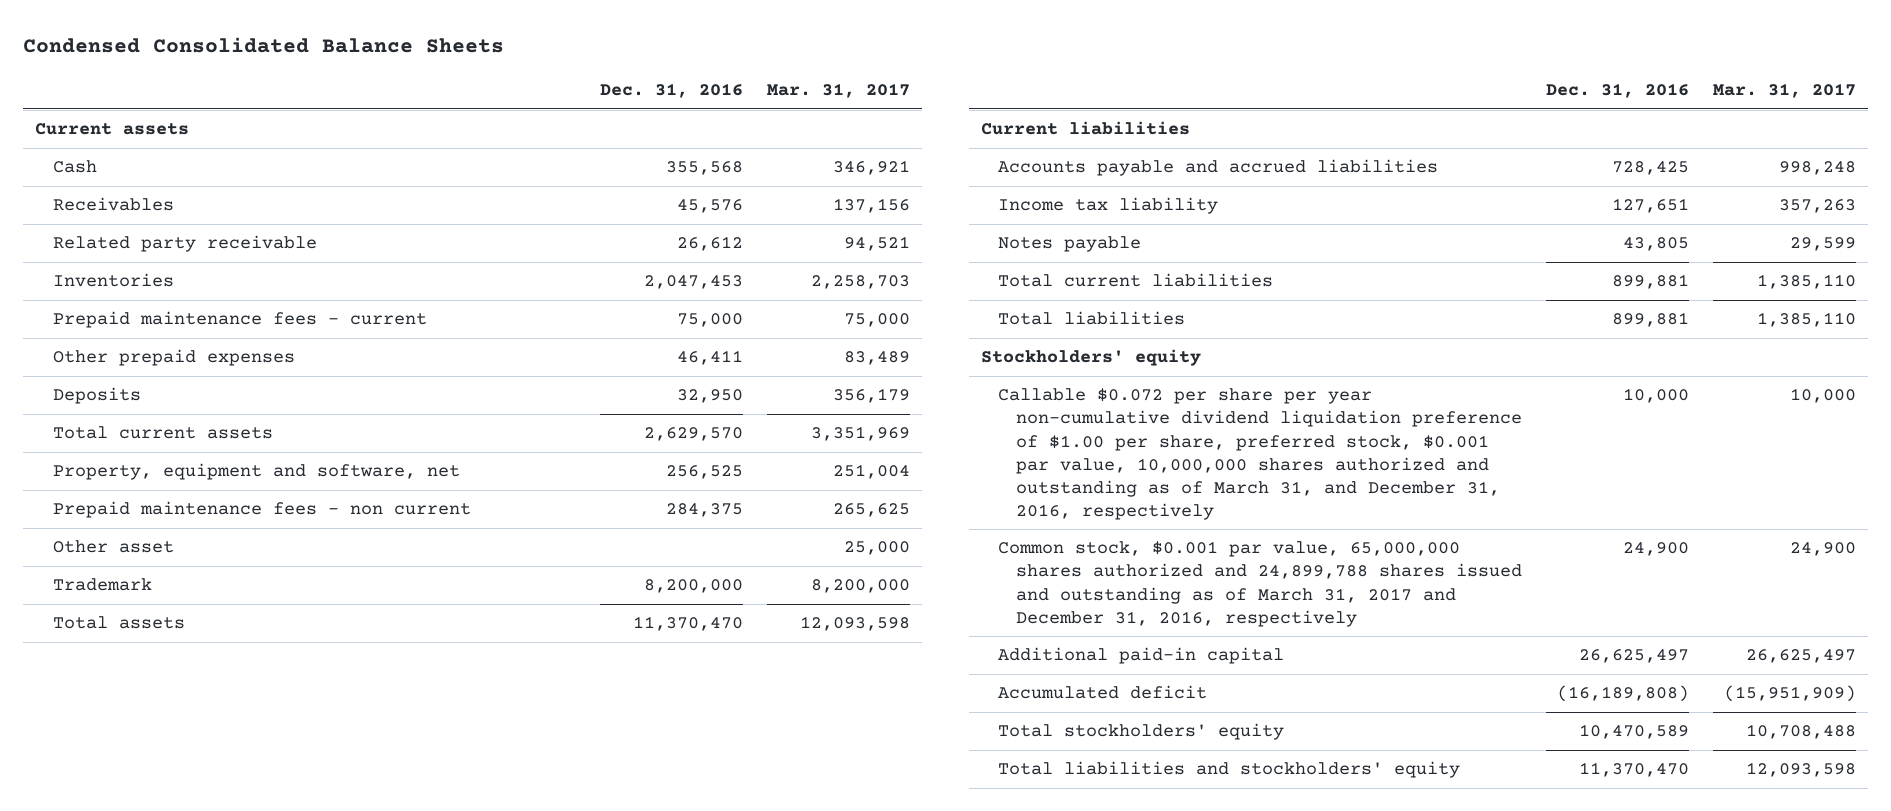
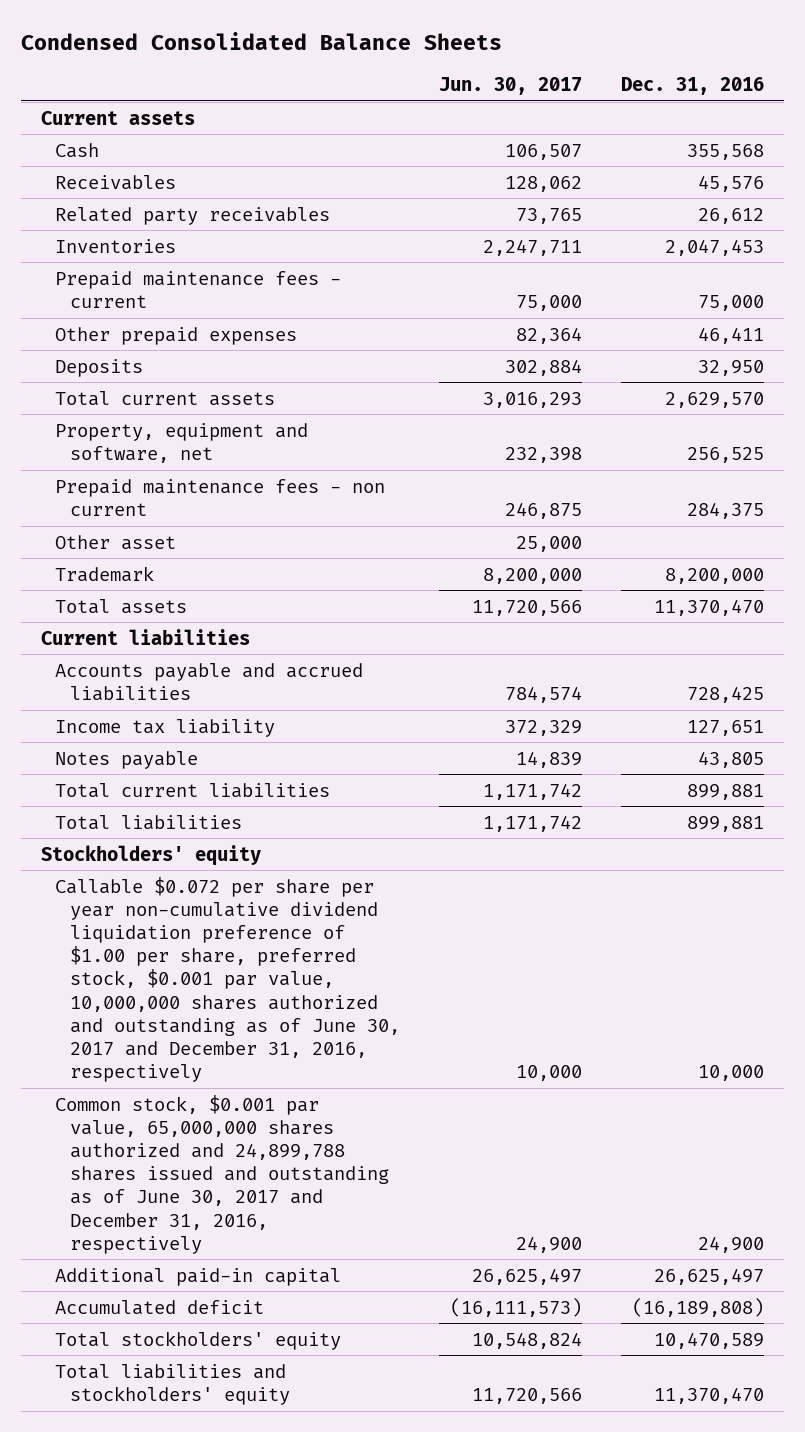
[767,83,911,99] Mar. 31, 2017 -> none
none -> [439,76,583,95] Jun. 30, 2017
[52,235,317,253] Related party receivable -> [55,206,331,225] Related party receivables
[998,388,1522,520] Callable $0.072 per share per year non-cumulative dividend liquidation preference of $1.00 per share, preferred stock, $0.001 par value, 10,000,000 shares authorized and outstanding as of March 31, and December 31, 2016, respectively -> [55,876,401,1083] Callable $0.072 per share per year non-cumulative dividend liquidation preference of $1.00 per share, preferred stock, $0.001 par value, 10,000,000 shares authorized and outstanding as of June 30, 2017 and December 31, 2016, respectively
[998,541,1522,627] Common stock, $0.001 par value, 65,000,000 shares authorized and 24,899,788 shares issued and outstanding as of March 31, 2017 and December 31, 2016, respectively -> [55,1094,390,1254] Common stock, $0.001 par value, 65,000,000 shares authorized and 24,899,788 shares issued and outstanding as of June 30, 2017 and December 31, 2016, respectively

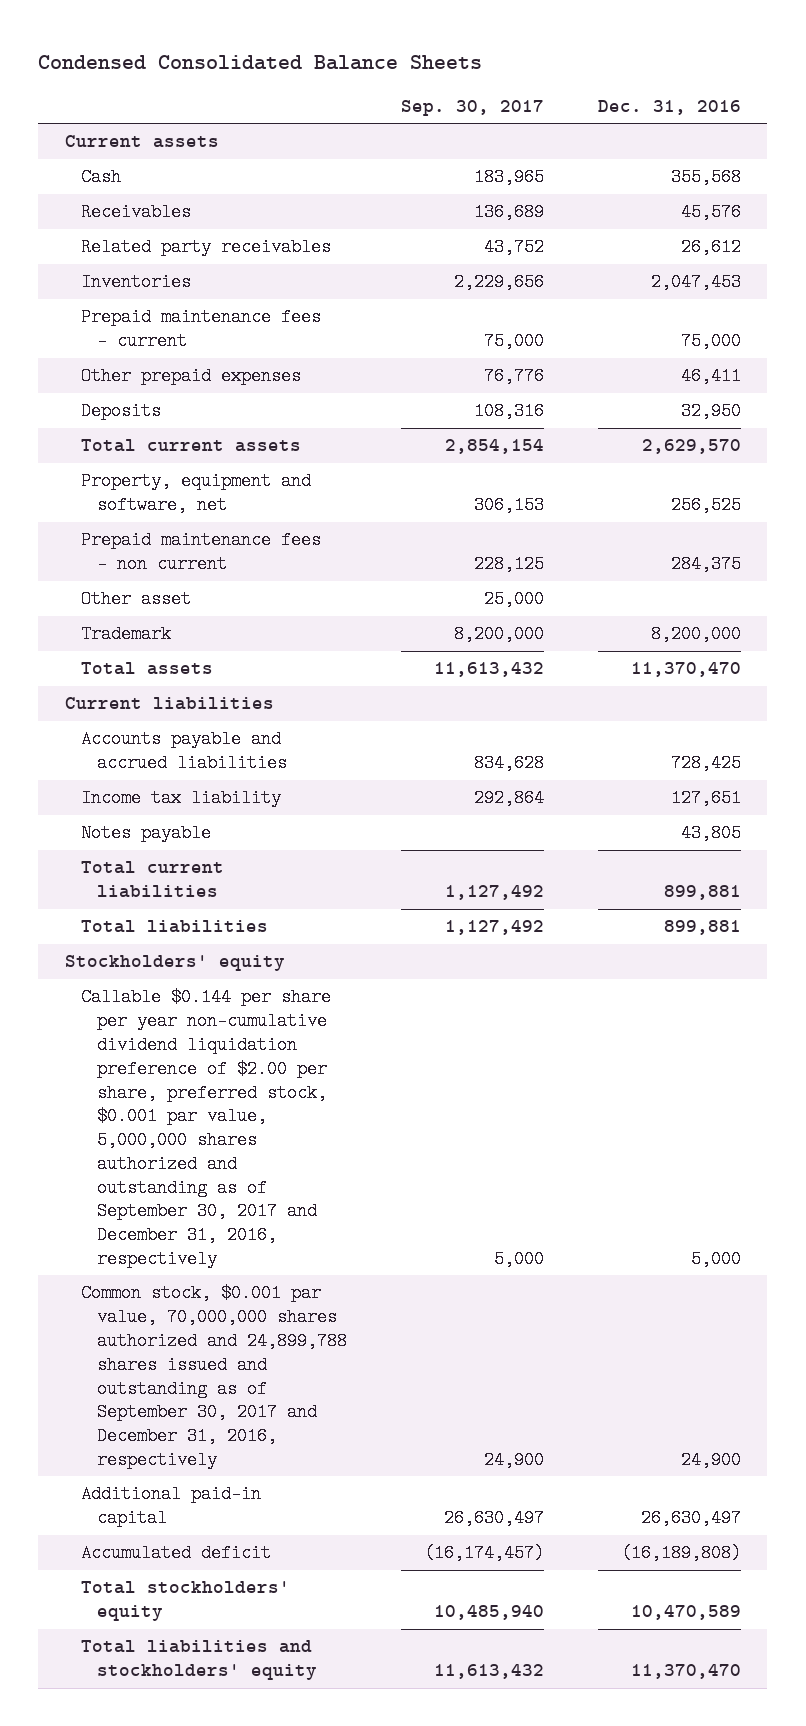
[439,76,583,95] Jun. 30, 2017 -> none
none -> [400,99,544,116] Sep. 30, 2017
[55,876,401,1083] Callable $0.072 per share per year non-cumulative dividend liquidation preference of $1.00 per share, preferred stock, $0.001 par value, 10,000,000 shares authorized and outstanding as of June 30, 2017 and December 31, 2016, respectively -> [81,988,332,1268] Callable $0.144 per share per year non-cumulative dividend liquidation preference of $2.00 per share, preferred stock, $0.001 par value, 5,000,000 shares authorized and outstanding as of September 30, 2017 and December 31, 2016, respectively
[698,1065,765,1082] 10,000 -> [690,1249,741,1268] 5,000
[55,1094,390,1254] Common stock, $0.001 par value, 65,000,000 shares authorized and 24,899,788 shares issued and outstanding as of June 30, 2017 and December 31, 2016, respectively -> [81,1284,348,1469] Common stock, $0.001 par value, 70,000,000 shares authorized and 24,899,788 shares issued and outstanding as of September 30, 2017 and December 31, 2016, respectively
[654,1267,765,1285] 26,625,497 -> [640,1509,741,1528] 26,630,497

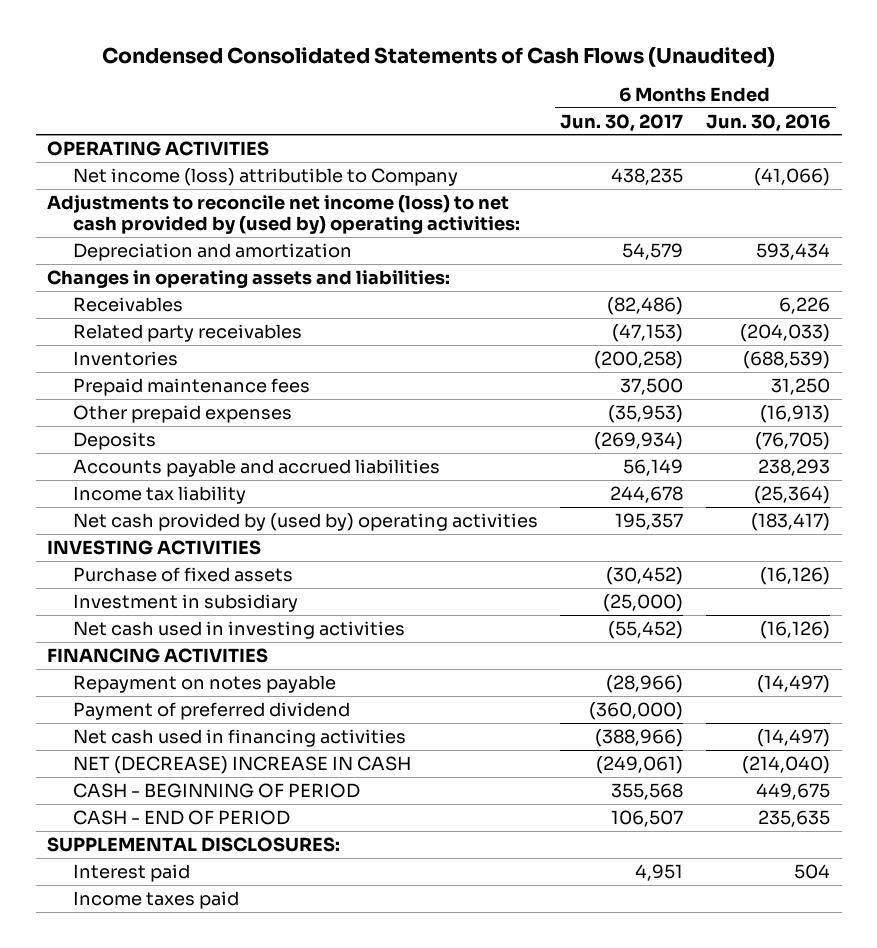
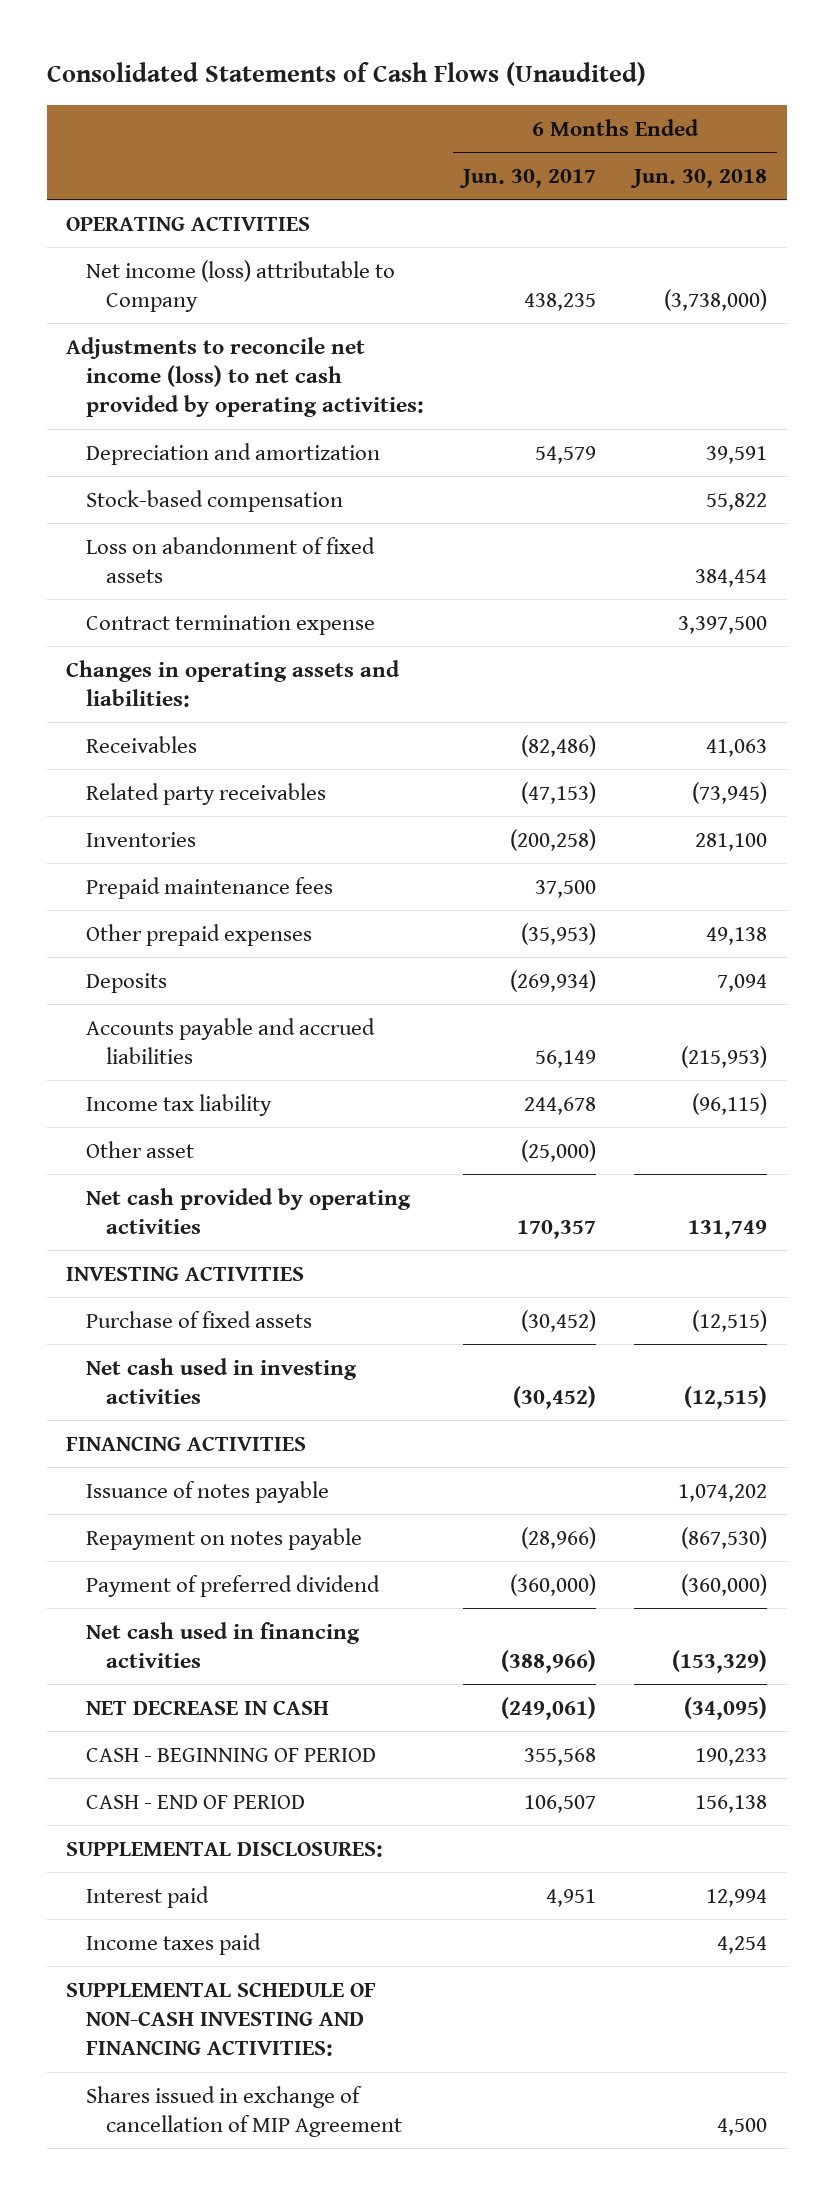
[101,47,775,68] Condensed Consolidated Statements of Cash Flows (Unaudited) -> [47,62,647,87] Consolidated Statements of Cash Flows (Unaudited)
[706,113,831,132] Jun. 30, 2016 -> none
none -> [630,168,768,188] Jun. 30, 2018
[72,167,458,186] Net income (loss) attributible to Company -> [86,259,396,312] Net income (loss) attributable to Company
[46,194,520,234] Adjustments to reconcile net income (loss) to net cash provided by (used by) operating activities: -> [66,336,425,418] Adjustments to reconcile net income (loss) to net cash provided by operating activities:
none -> [86,489,344,512] Stock-based compensation
none -> [86,536,376,583] Loss on abandonment of fixed assets
none -> [86,614,376,635] Contract termination expense
none -> [86,1140,195,1158] Other asset
[72,512,538,531] Net cash provided by (used by) operating activities -> [86,1187,412,1234] Net cash provided by operating activities
[615,512,684,530] 195,357 -> [516,1219,596,1239] 170,357
[72,593,298,612] Investment in subsidiary -> none
[608,620,684,639] (55,452) -> [512,1385,596,1409] (30,452)
none -> [86,1480,330,1503] Issuance of notes payable
[72,755,411,774] NET (DECREASE) INCREASE IN CASH -> [86,1699,330,1715] NET DECREASE IN CASH
none -> [66,1981,377,2057] SUPPLEMENTAL SCHEDULE OF NON-CASH INVESTING AND FINANCING ACTIVITIES:
none -> [86,2085,403,2137] Shares issued in exchange of cancellation of MIP Agreement

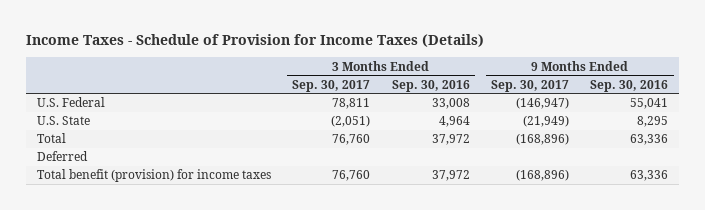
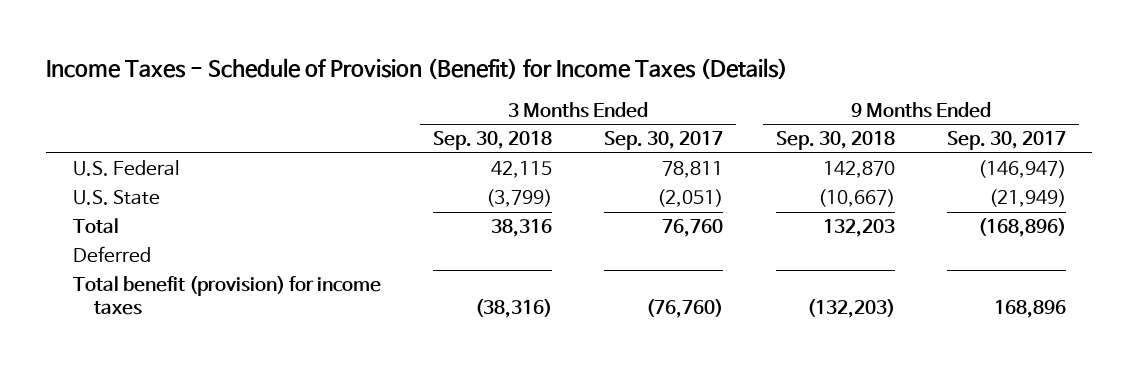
[26,34,485,48] Income Taxes - Schedule of Provision for Income Taxes (Details) -> [46,58,789,80] Income Taxes - Schedule of Provision (Benefit) for Income Taxes (Details)
[391,79,470,92] Sep. 30, 2016 -> none
[590,79,669,92] Sep. 30, 2016 -> none
none -> [432,131,552,151] Sep. 30, 2018
none -> [775,131,895,151] Sep. 30, 2018
[332,170,371,182] 76,760 -> [646,299,724,319] (76,760)
[516,169,570,182] (168,896) -> [994,300,1067,319] 168,896

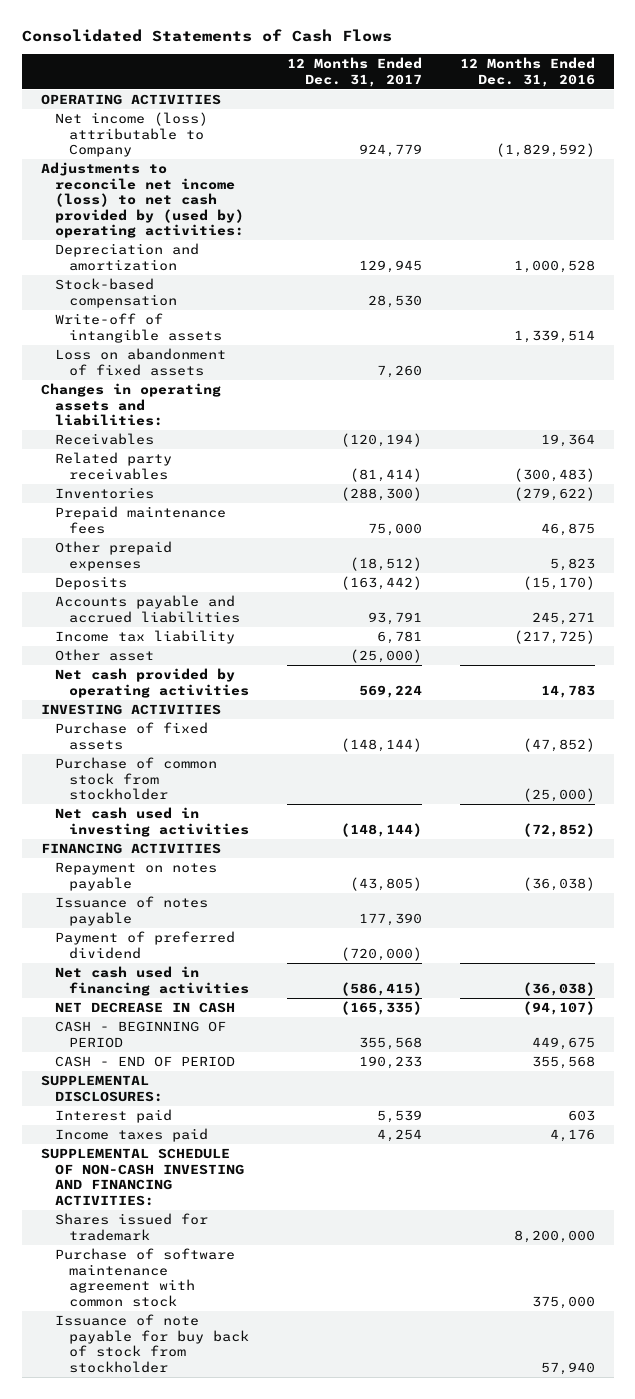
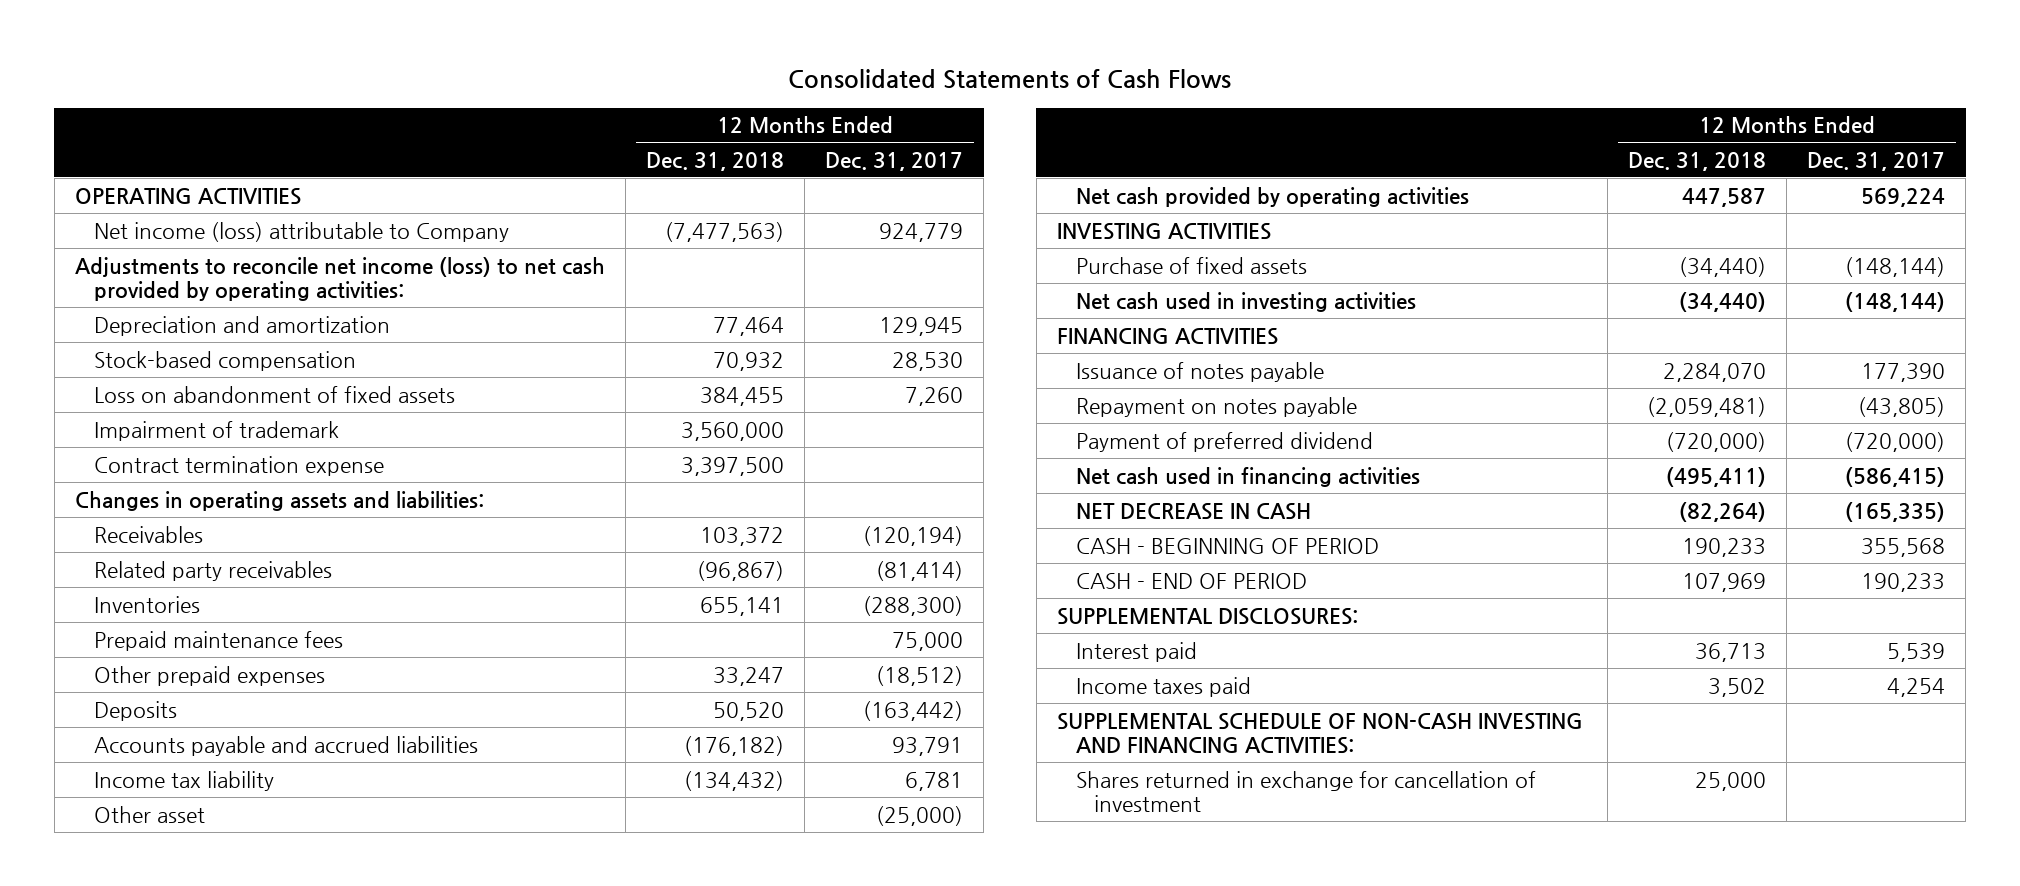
[459,57,595,87] 12 Months Ended Dec. 31, 2016 -> none
none -> [646,151,785,171] Dec. 31, 2018
[40,162,244,239] Adjustments to reconcile net income (loss) to net cash provided by (used by) operating activities: -> [74,256,605,302] Adjustments to reconcile net income (loss) to net cash provided by operating activities:
[54,313,222,343] Write-off of intangible assets -> none
none -> [93,420,339,441] Impairment of trademark
none -> [93,455,384,476] Contract termination expense
[54,757,217,801] Purchase of common stock from stockholder -> none
[54,862,217,891] Repayment on notes payable -> [1075,396,1357,417] Repayment on notes payable
[54,1213,208,1241] Shares issued for trademark -> none
[54,1248,235,1307] Purchase of software maintenance agreement with common stock -> none
[54,1314,249,1373] Issuance of note payable for buy back of stock from stockholder -> none
none -> [1075,770,1536,813] Shares returned in exchange for cancellation of investment

